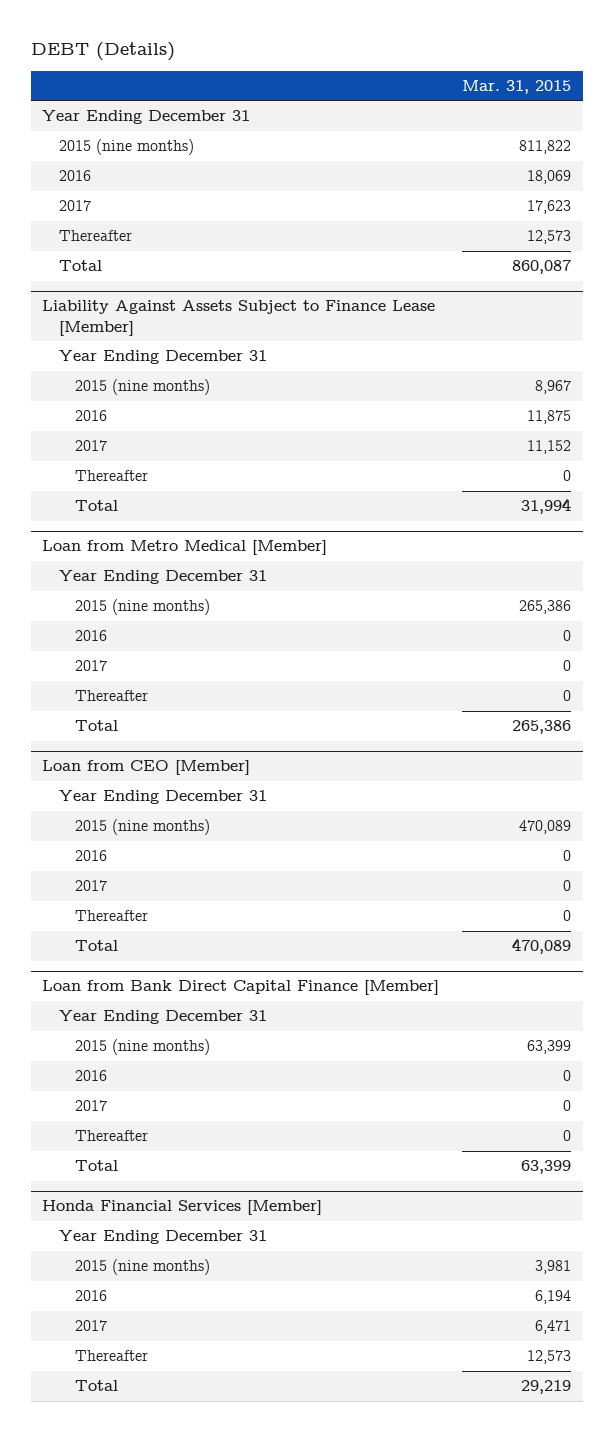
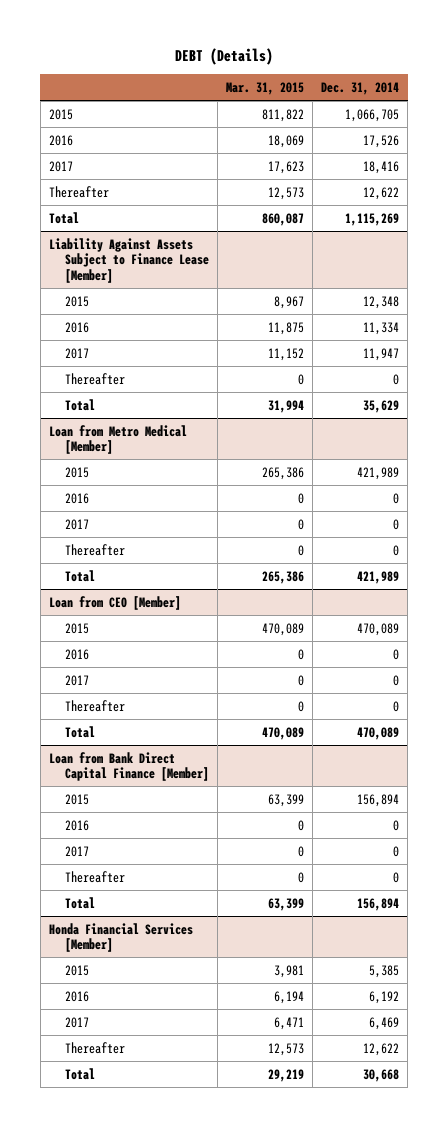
none -> [321,81,400,95] Dec. 31, 2014
[42,110,251,125] Year Ending December 31 -> none
[58,139,194,156] 2015 (nine months) -> [48,108,73,120] 2015
[58,350,267,365] Year Ending December 31 -> none
[74,379,210,396] 2015 (nine months) -> [64,295,89,307] 2015
[58,570,267,585] Year Ending December 31 -> none
[74,599,210,616] 2015 (nine months) -> [64,466,89,478] 2015
[58,790,267,805] Year Ending December 31 -> none
[74,819,210,836] 2015 (nine months) -> [64,622,89,634] 2015
[58,1010,267,1025] Year Ending December 31 -> none
[74,1039,210,1056] 2015 (nine months) -> [64,793,89,805] 2015
[58,1230,267,1245] Year Ending December 31 -> none
[74,1259,210,1276] 2015 (nine months) -> [64,964,89,976] 2015

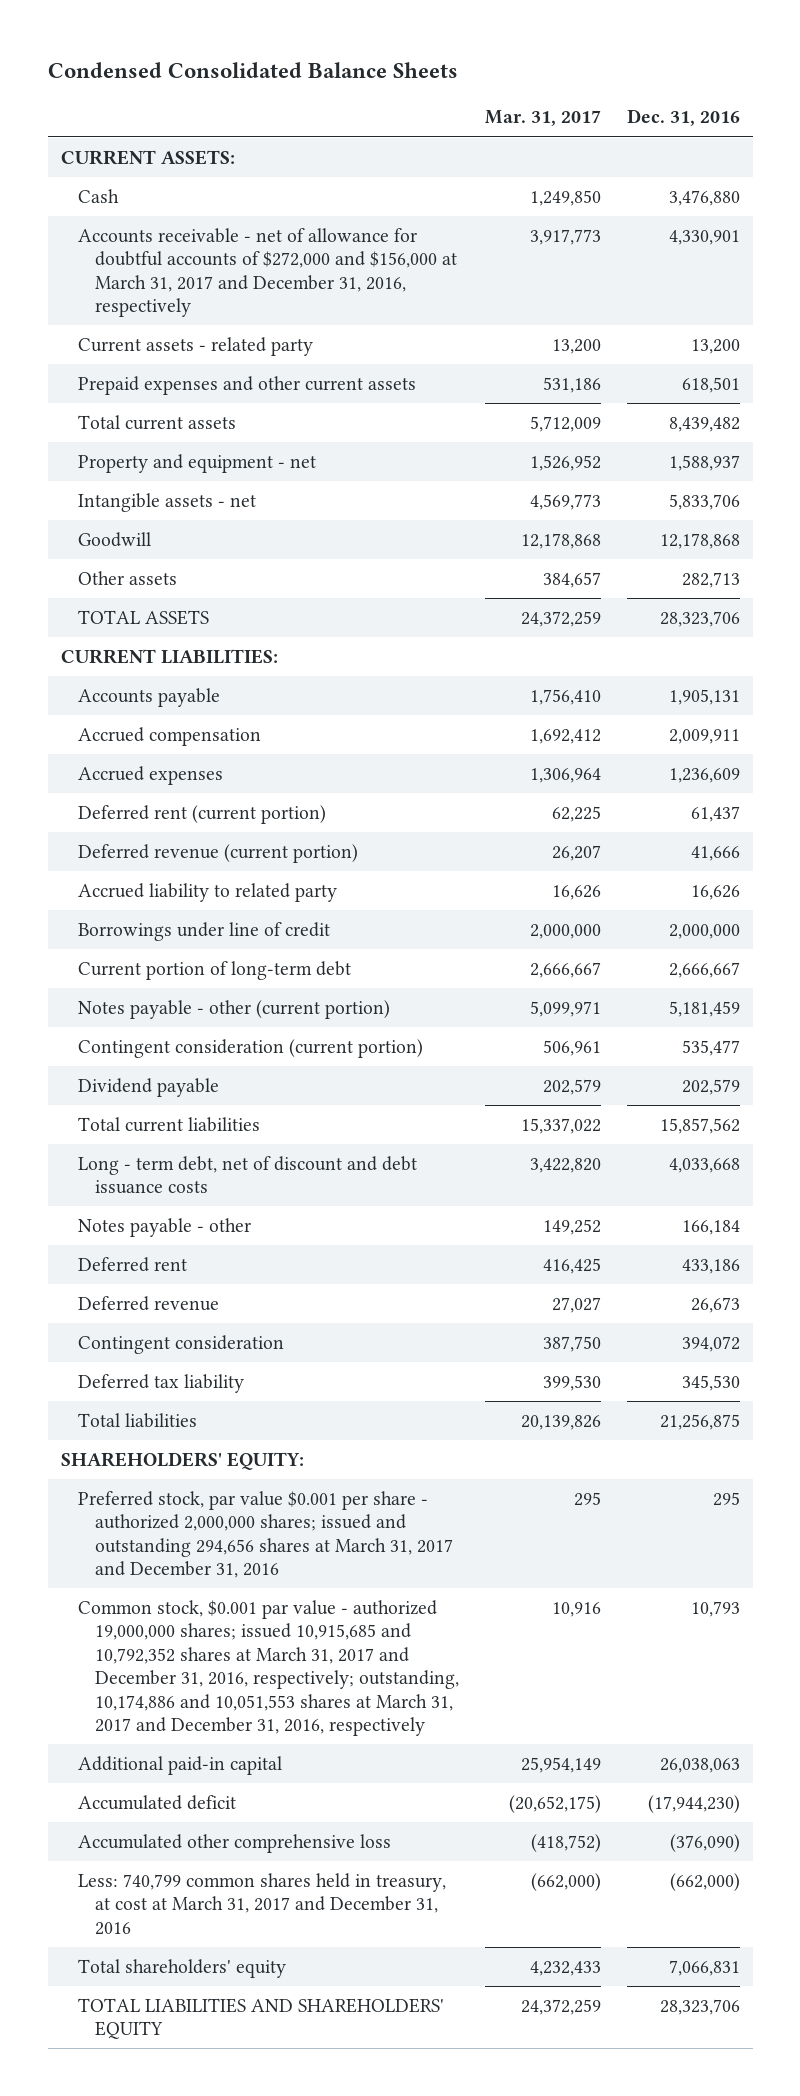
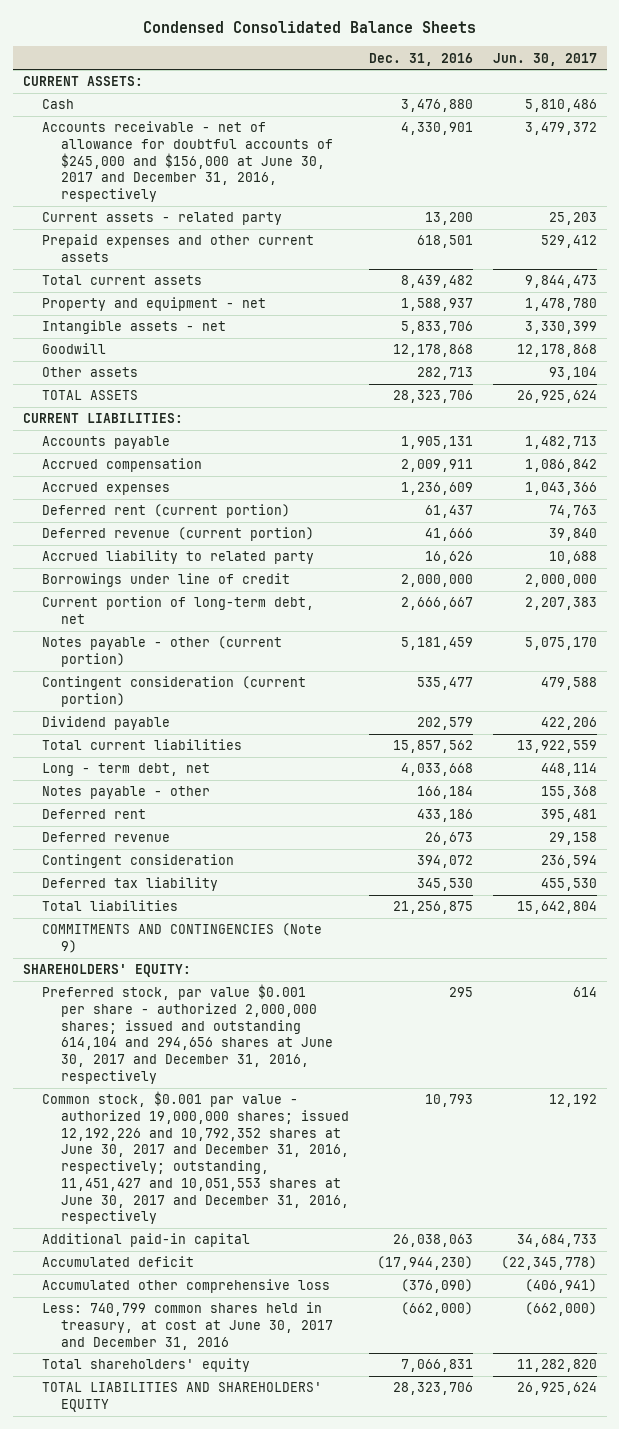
[484,110,601,127] Mar. 31, 2017 -> none
none -> [492,52,597,66] Jun. 30, 2017
[77,227,457,318] Accounts receivable - net of allowance for doubtful accounts of $272,000 and $156,000 at March 31, 2017 and December 31, 2016, respectively -> [41,121,333,203] Accounts receivable - net of allowance for doubtful accounts of $245,000 and $156,000 at June 30, 2017 and December 31, 2016, respectively
[77,960,351,980] Current portion of long-term debt -> [41,596,314,625] Current portion of long-term debt, net
[77,1155,417,1195] Long - term debt, net of discount and debt issuance costs -> [41,763,210,777] Long - term debt, net
none -> [41,923,322,954] COMMITMENTS AND CONTINGENCIES (Note 9)
[77,1490,453,1579] Preferred stock, par value $0.001 per share - authorized 2,000,000 shares; issued and outstanding 294,656 shares at March 31, 2017 and December 31, 2016 -> [41,984,333,1084] Preferred stock, par value $0.001 per share - authorized 2,000,000 shares; issued and outstanding 614,104 and 294,656 shares at June 30, 2017 and December 31, 2016, respectively
[77,1599,459,1737] Common stock, $0.001 par value - authorized 19,000,000 shares; issued 10,915,685 and 10,792,352 shares at March 31, 2017 and December 31, 2016, respectively; outstanding, 10,174,886 and 10,051,553 shares at March 31, 2017 and December 31, 2016, respectively -> [41,1091,349,1225] Common stock, $0.001 par value - authorized 19,000,000 shares; issued 12,192,226 and 10,792,352 shares at June 30, 2017 and December 31, 2016, respectively; outstanding, 11,451,427 and 10,051,553 shares at June 30, 2017 and December 31, 2016, respectively
[77,1872,446,1935] Less: 740,799 common shares held in treasury, at cost at March 31, 2017 and December 31, 2016 -> [41,1302,333,1350] Less: 740,799 common shares held in treasury, at cost at June 30, 2017 and December 31, 2016

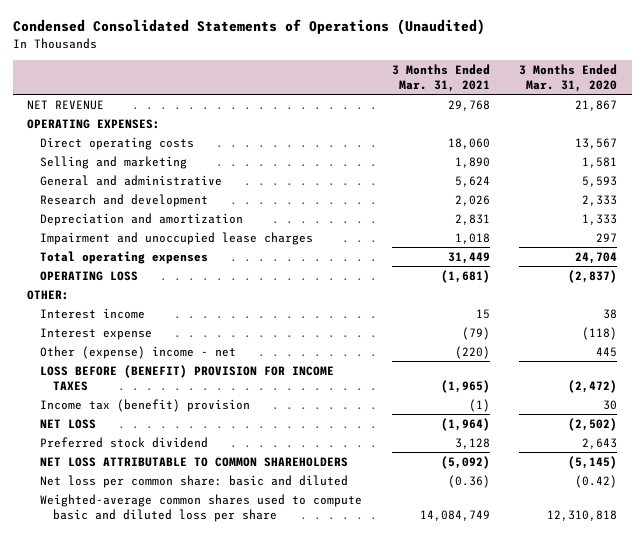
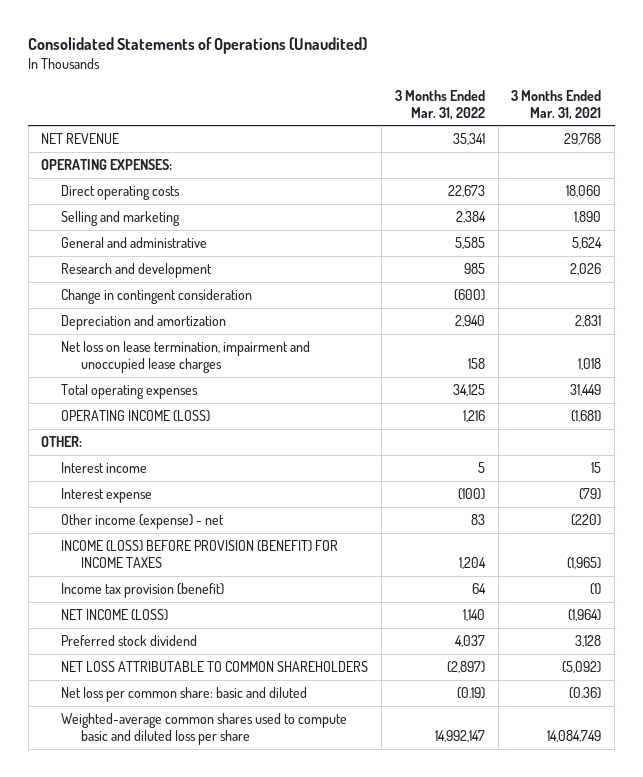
[12,19,485,36] Condensed Consolidated Statements of Operations (Unaudited) -> [28,36,368,54] Consolidated Statements of Operations (Unaudited)
[519,63,618,92] 3 Months Ended Mar. 31, 2020 -> none
none -> [394,89,485,120] 3 Months Ended Mar. 31, 2022
none -> [61,288,253,304] Change in contingent consideration
[40,231,314,245] Impairment and unoccupied lease charges -> [61,340,311,373] Net loss on lease termination, impairment and unoccupied lease charges
[40,270,139,281] OPERATING LOSS -> [61,409,211,422] OPERATING INCOME (LOSS)
[40,345,237,359] Other (expense) income - net -> [61,513,225,529] Other income (expense) - net
[40,364,335,391] LOSS BEFORE (BENEFIT) PROVISION FOR INCOME TAXES -> [61,539,339,568] INCOME (LOSS) BEFORE PROVISION (BENEFIT) FOR INCOME TAXES
[40,398,251,412] Income tax (benefit) provision -> [61,582,225,598] Income tax provision (benefit)
[40,418,97,429] NET LOSS -> [61,608,169,621] NET INCOME (LOSS)

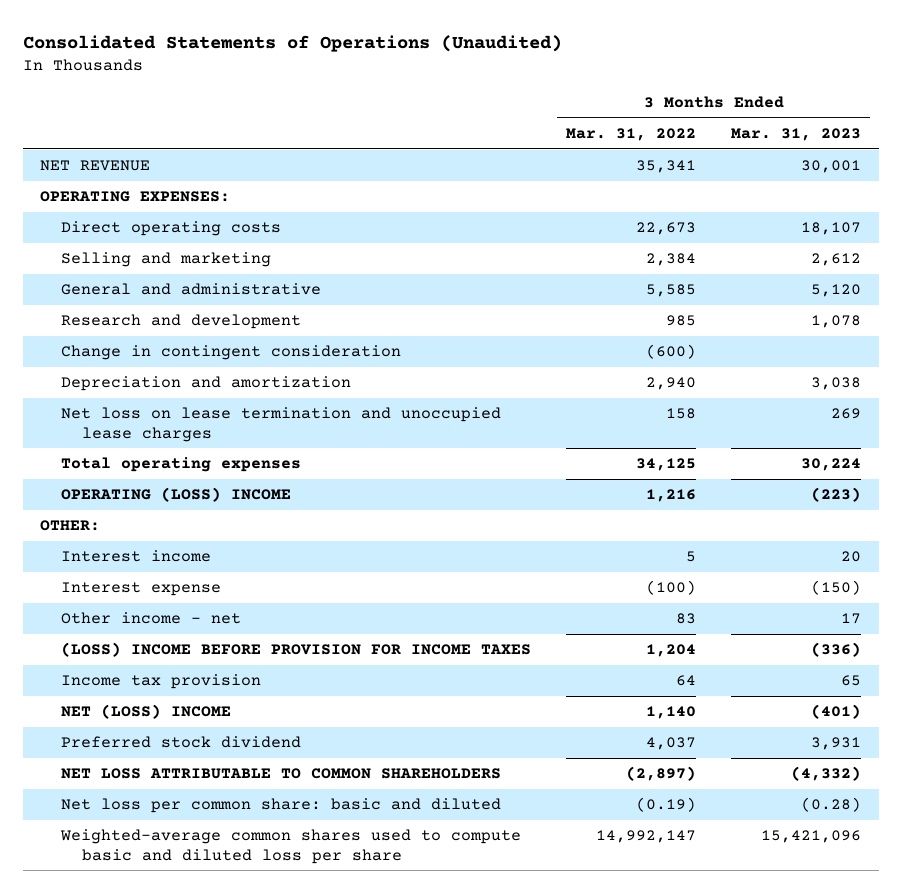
[511,89,602,120] 3 Months Ended Mar. 31, 2021 -> none
none -> [731,128,862,142] Mar. 31, 2023
[61,340,311,373] Net loss on lease termination, impairment and unoccupied lease charges -> [61,407,502,442] Net loss on lease termination and unoccupied lease charges
[61,409,211,422] OPERATING INCOME (LOSS) -> [61,487,292,503] OPERATING (LOSS) INCOME
[61,513,225,529] Other income (expense) - net -> [61,612,242,625] Other income - net
[61,539,339,568] INCOME (LOSS) BEFORE PROVISION (BENEFIT) FOR INCOME TAXES -> [61,642,532,658] (LOSS) INCOME BEFORE PROVISION FOR INCOME TAXES
[61,582,225,598] Income tax provision (benefit) -> [61,674,262,690] Income tax provision
[61,608,169,621] NET INCOME (LOSS) -> [61,704,232,720] NET (LOSS) INCOME

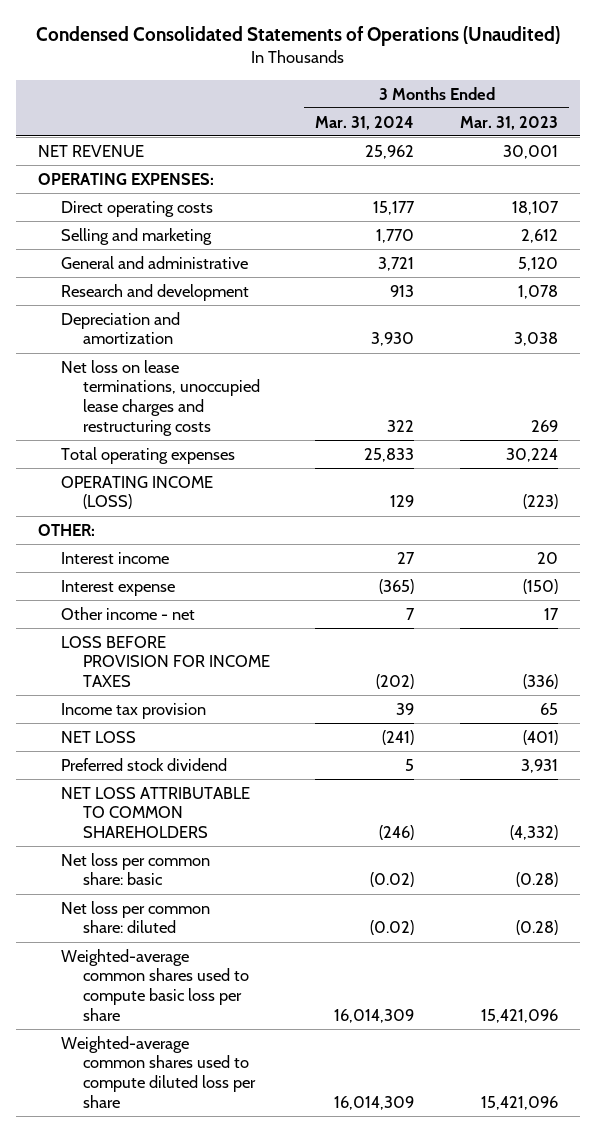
[22,35,562,53] Consolidated Statements of Operations (Unaudited) -> [36,26,561,47] Condensed Consolidated Statements of Operations (Unaudited)
[566,128,697,142] Mar. 31, 2022 -> none
none -> [315,115,415,130] Mar. 31, 2024
[61,345,402,361] Change in contingent consideration -> none
[61,407,502,442] Net loss on lease termination and unoccupied lease charges -> [60,359,261,436] Net loss on lease terminations, unoccupied lease charges and restructuring costs
[61,487,292,503] OPERATING (LOSS) INCOME -> [60,475,213,510] OPERATING INCOME (LOSS)
[61,642,532,658] (LOSS) INCOME BEFORE PROVISION FOR INCOME TAXES -> [60,635,271,688] LOSS BEFORE PROVISION FOR INCOME TAXES
[61,704,232,720] NET (LOSS) INCOME -> [60,730,136,743] NET LOSS
[61,798,502,814] Net loss per common share: basic and diluted -> [60,852,210,886] Net loss per common share: basic
none -> [60,900,210,934] Net loss per common share: diluted
[60,829,522,864] Weighted-average common shares used to compute basic and diluted loss per share -> [60,948,250,1021] Weighted-average common shares used to compute basic loss per share
none -> [60,1035,257,1108] Weighted-average common shares used to compute diluted loss per share

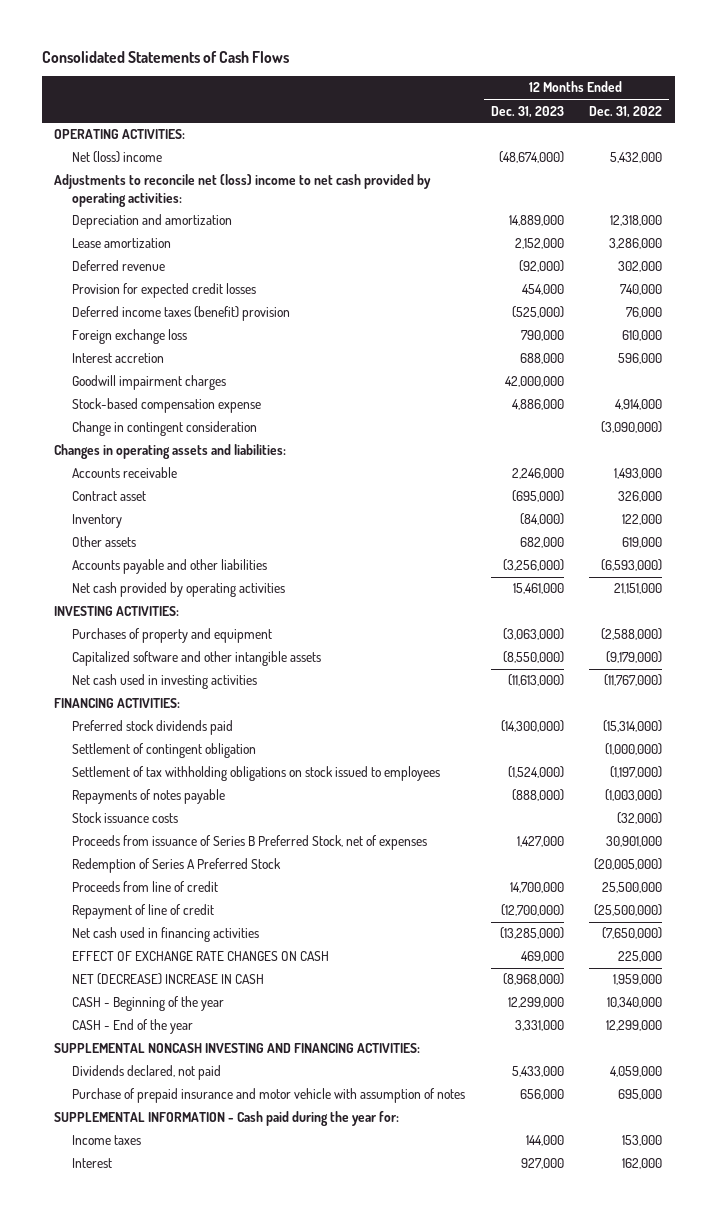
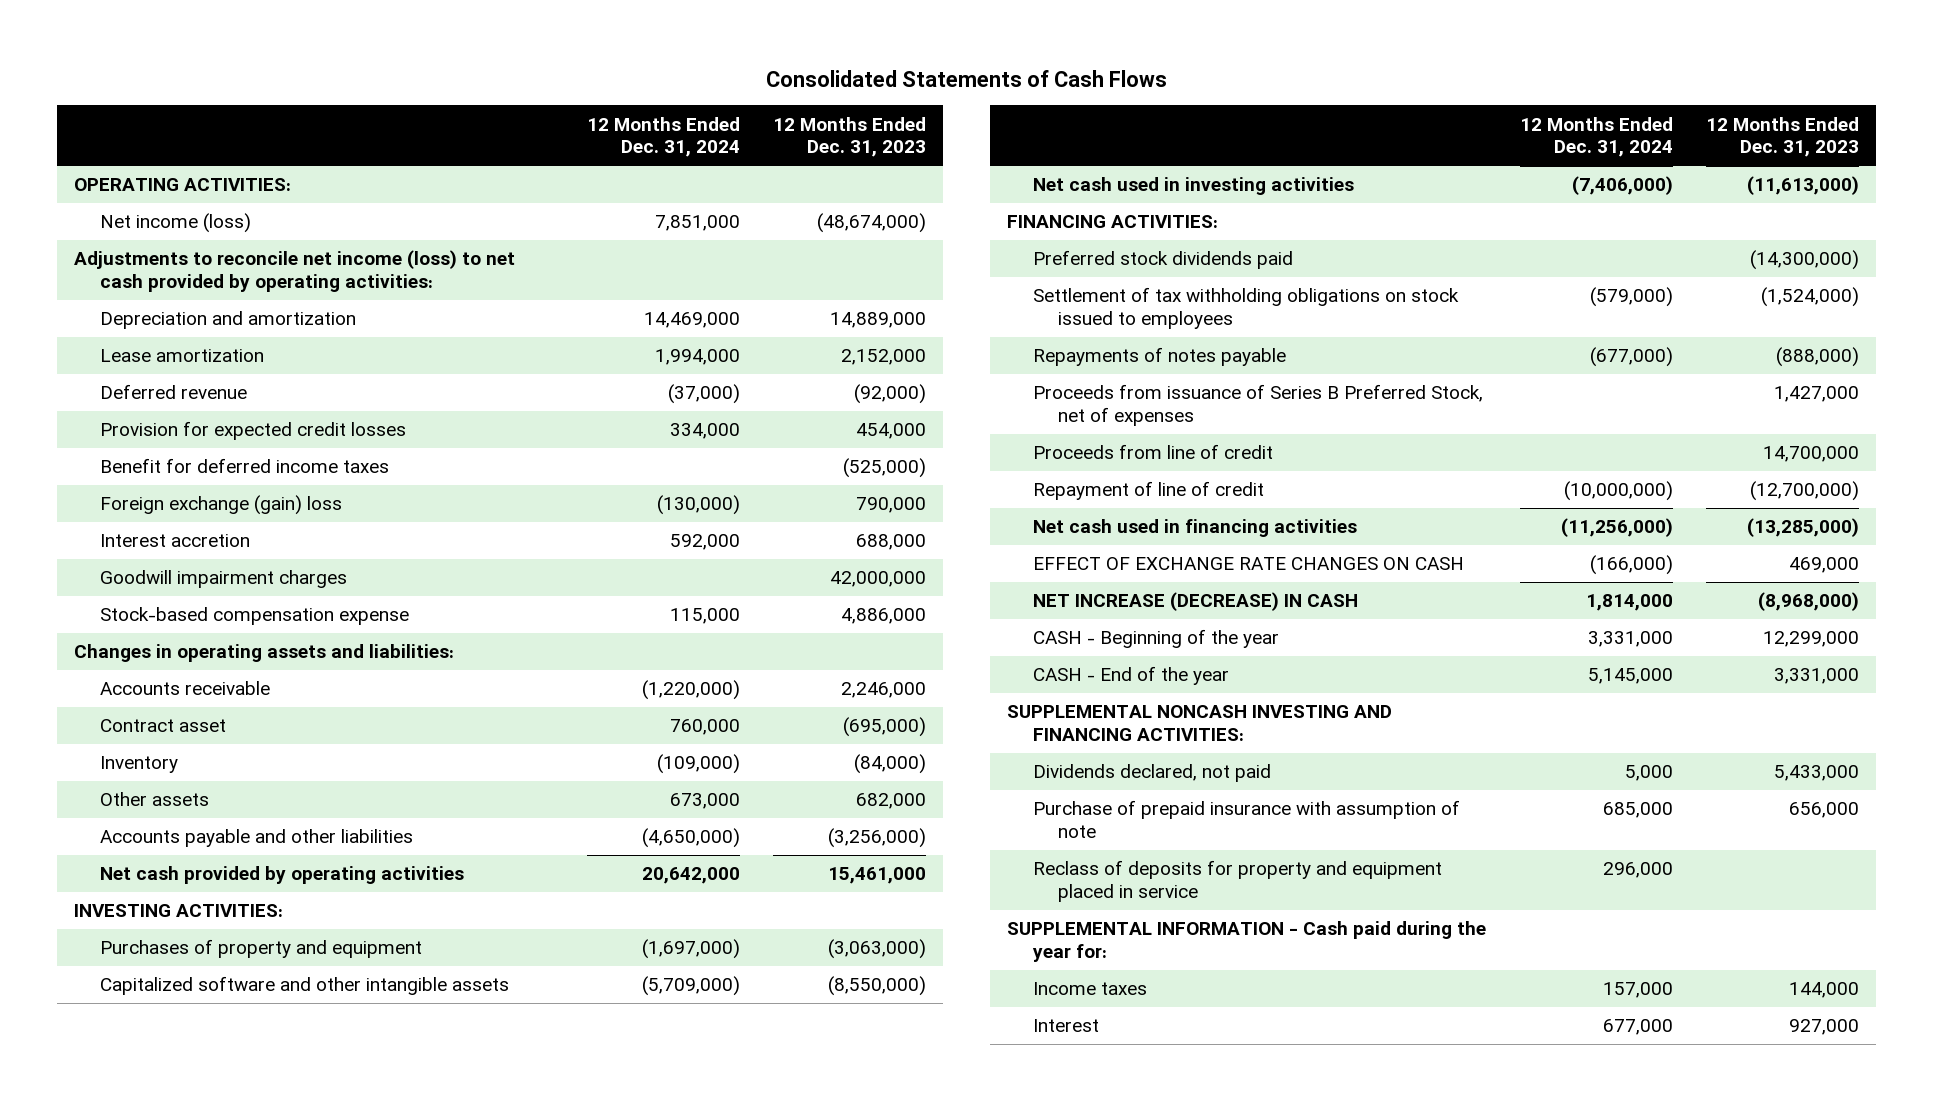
[589,105,663,118] Dec. 31, 2022 -> none
none -> [586,116,740,158] 12 Months Ended Dec. 31, 2024
[72,151,163,164] Net (loss) income -> [99,213,251,234] Net income (loss)
[54,174,432,207] Adjustments to reconcile net (loss) income to net cash provided by operating activities: -> [74,250,516,292] Adjustments to reconcile net income (loss) to net cash provided by operating activities:
[72,306,291,322] Deferred income taxes (benefit) provision -> [99,458,389,474] Benefit for deferred income taxes
[72,329,188,345] Foreign exchange loss -> [99,495,342,516] Foreign exchange (gain) loss
[72,421,258,437] Change in contingent consideration -> none
[72,743,257,759] Settlement of contingent obligation -> none
[72,812,179,824] Stock issuance costs -> none
[72,858,282,874] Redemption of Series A Preferred Stock -> none
[72,973,265,986] NET (DECREASE) INCREASE IN CASH -> [1032,592,1358,612] NET INCREASE (DECREASE) IN CASH
[72,1088,466,1104] Purchase of prepaid insurance and motor vehicle with assumption of notes -> [1032,800,1460,838] Purchase of prepaid insurance with assumption of note
none -> [1032,860,1442,902] Reclass of deposits for property and equipment placed in service

